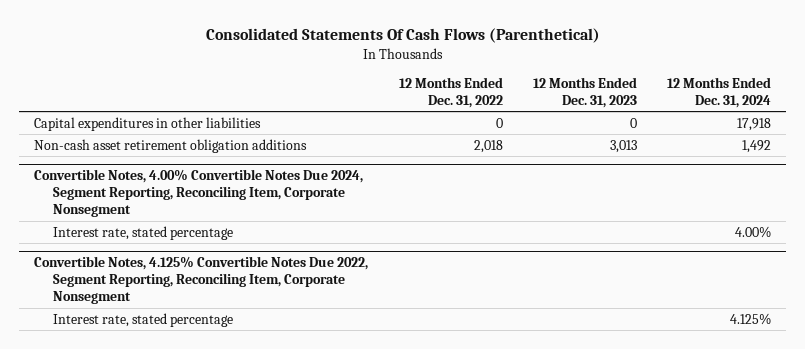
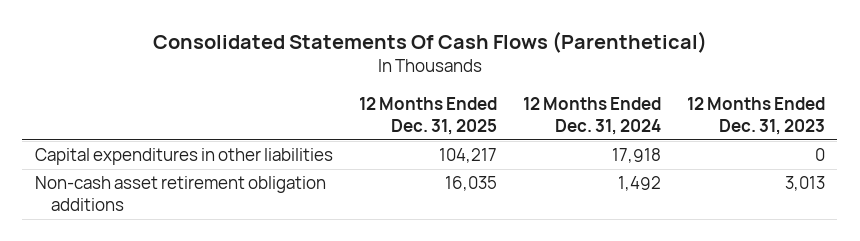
[398,76,503,108] 12 Months Ended Dec. 31, 2022 -> none
none -> [359,96,498,135] 12 Months Ended Dec. 31, 2025
[34,169,364,218] Convertible Notes, 4.00% Convertible Notes Due 2024, Segment Reporting, Reconciling Item, Corporate Nonsegment -> none
[52,225,233,240] Interest rate, stated percentage -> none
[34,256,369,305] Convertible Notes, 4.125% Convertible Notes Due 2022, Segment Reporting, Reconciling Item, Corporate Nonsegment -> none
[52,312,233,327] Interest rate, stated percentage -> none

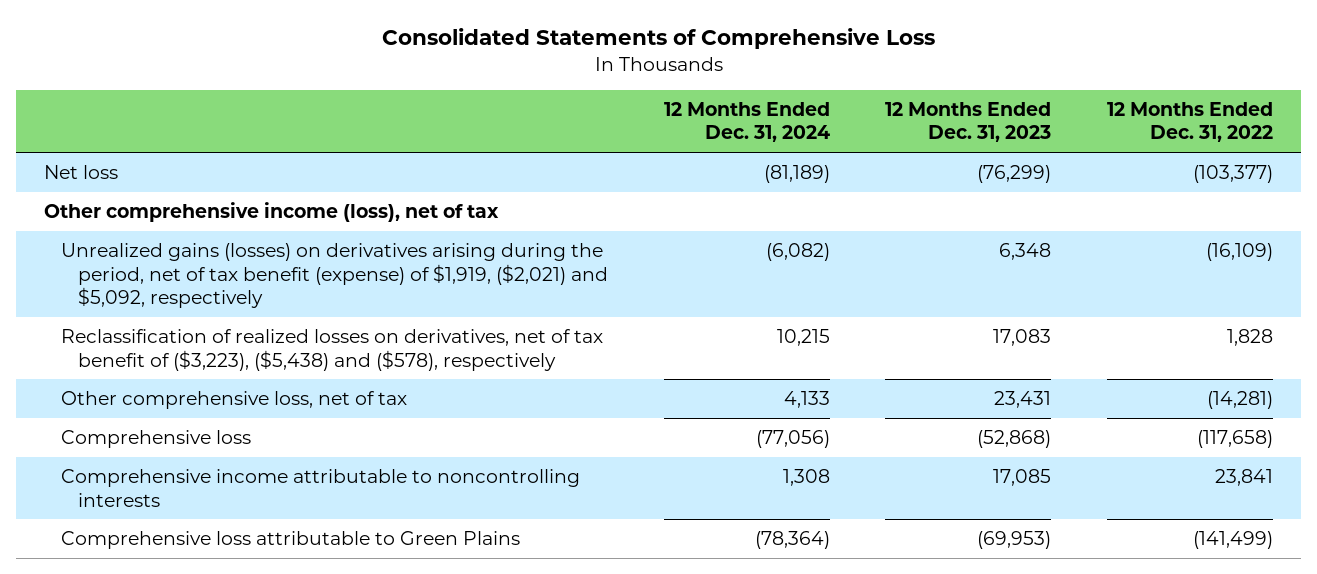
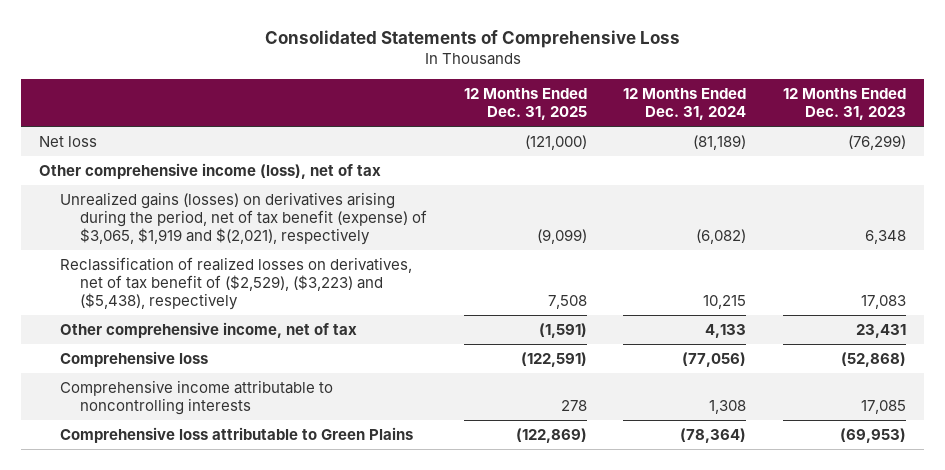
[1107,101,1274,143] 12 Months Ended Dec. 31, 2022 -> none
none -> [463,88,587,121] 12 Months Ended Dec. 31, 2025
[61,242,608,309] Unrealized gains (losses) on derivatives arising during the period, net of tax benefit (expense) of $1,919, ($2,021) and $5,092, respectively -> [59,191,427,246] Unrealized gains (losses) on derivatives arising during the period, net of tax benefit (expense) of $3,065, $1,919 and $(2,021), respectively
[61,328,604,371] Reclassification of realized losses on derivatives, net of tax benefit of ($3,223), ($5,438) and ($578), respectively -> [59,256,412,311] Reclassification of realized losses on derivatives, net of tax benefit of ($2,529), ($3,223) and ($5,438), respectively
[61,390,408,409] Other comprehensive loss, net of tax -> [59,321,357,338] Other comprehensive income, net of tax

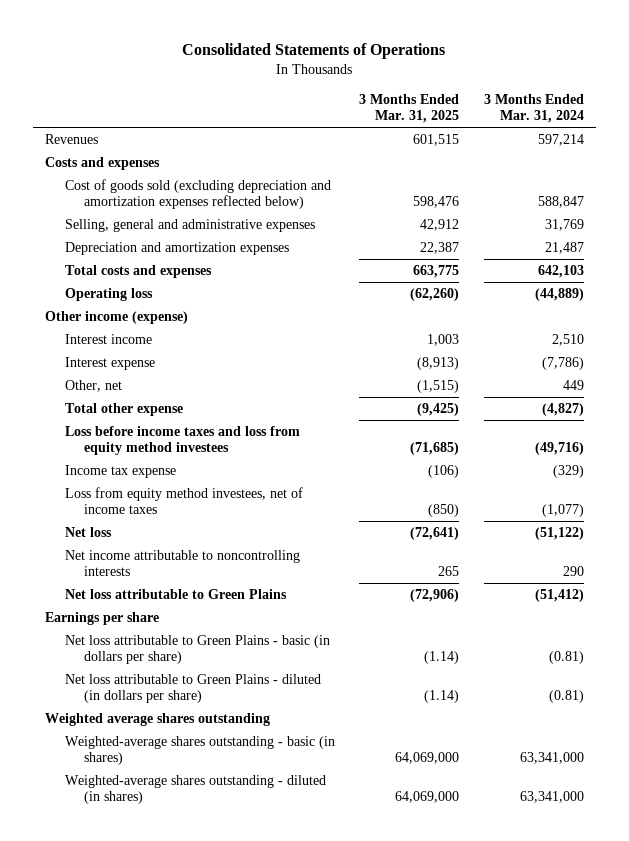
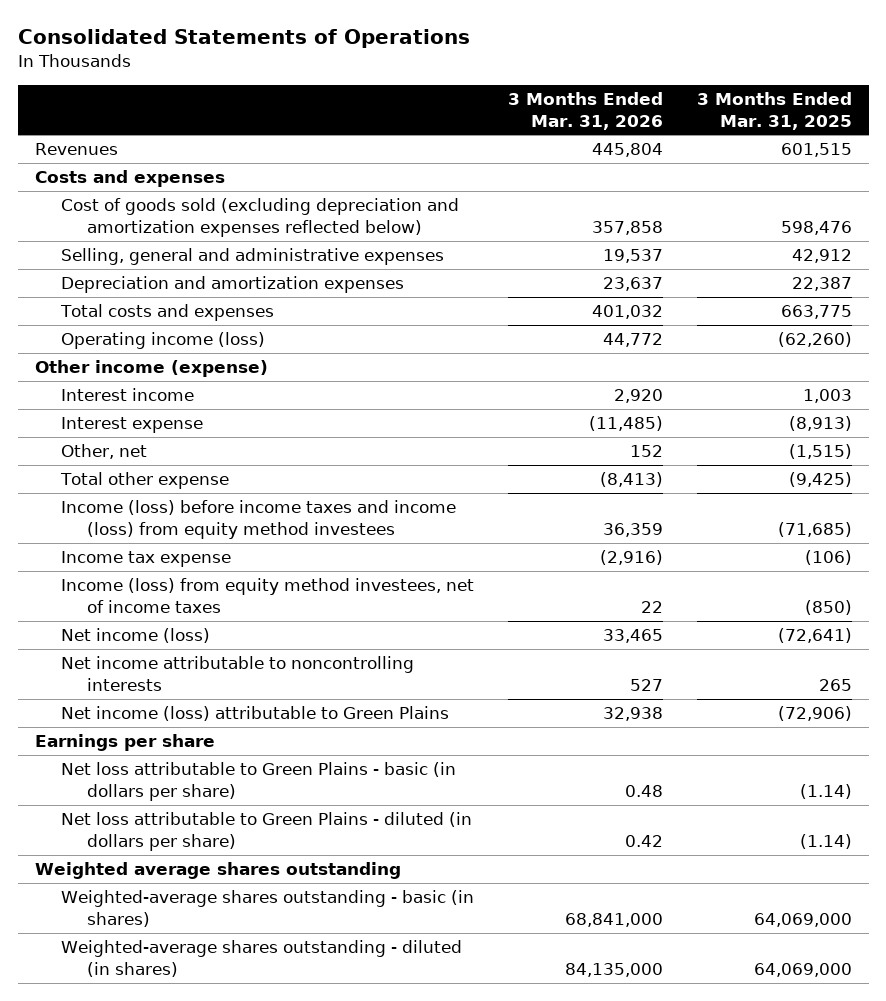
[483,93,584,124] 3 Months Ended Mar. 31, 2024 -> none
none -> [507,91,663,130] 3 Months Ended Mar. 31, 2026
[64,287,153,301] Operating loss -> [60,332,265,350] Operating income (loss)
[64,425,300,456] Loss before income taxes and loss from equity method investees -> [60,500,456,539] Income (loss) before income taxes and income (loss) from equity method investees
[64,486,303,515] Loss from equity method investees, net of income taxes -> [60,578,474,613] Income (loss) from equity method investees, net of income taxes
[64,526,112,537] Net loss -> [60,628,210,644] Net income (loss)
[64,588,287,599] Net loss attributable to Green Plains -> [60,706,449,722] Net income (loss) attributable to Green Plains

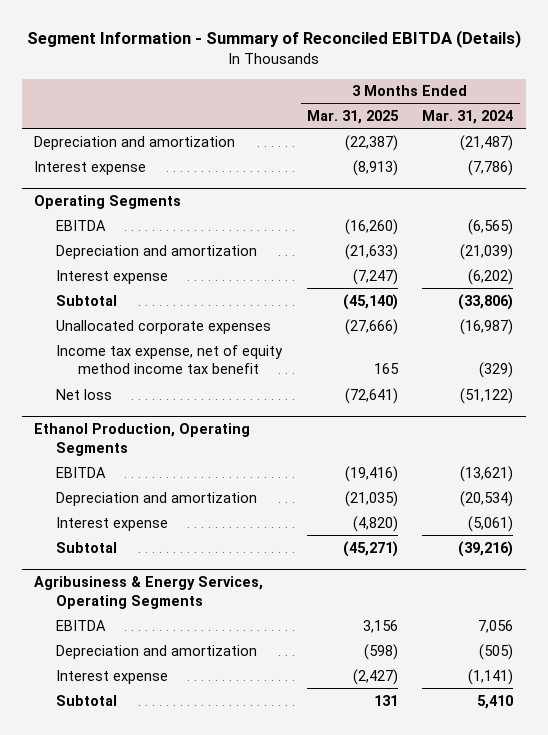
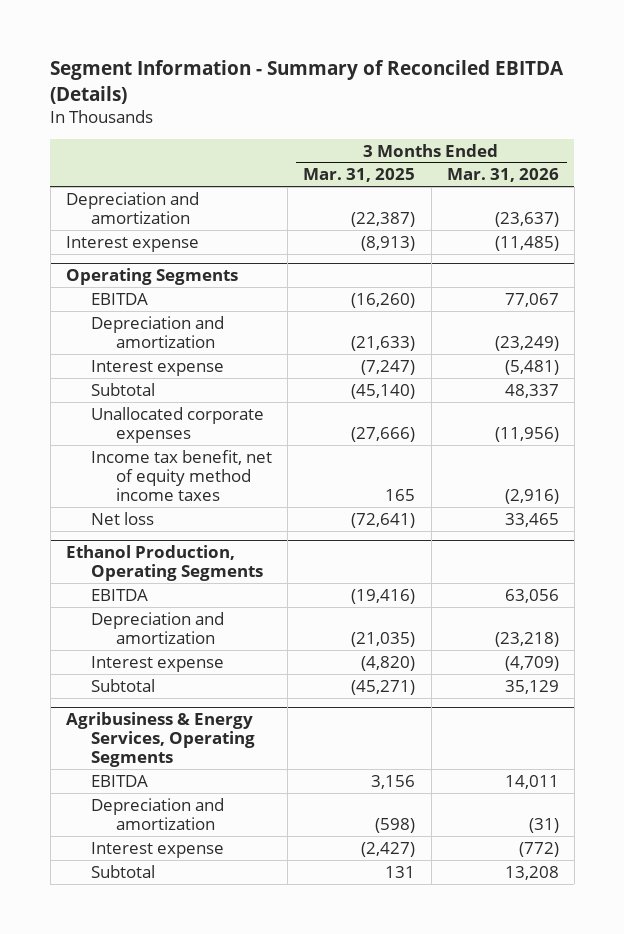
[422,110,514,125] Mar. 31, 2024 -> none
none -> [446,168,559,183] Mar. 31, 2026
[56,344,284,375] Income tax expense, net of equity method income tax benefit -> [91,449,273,501] Income tax benefit, net of equity method income taxes

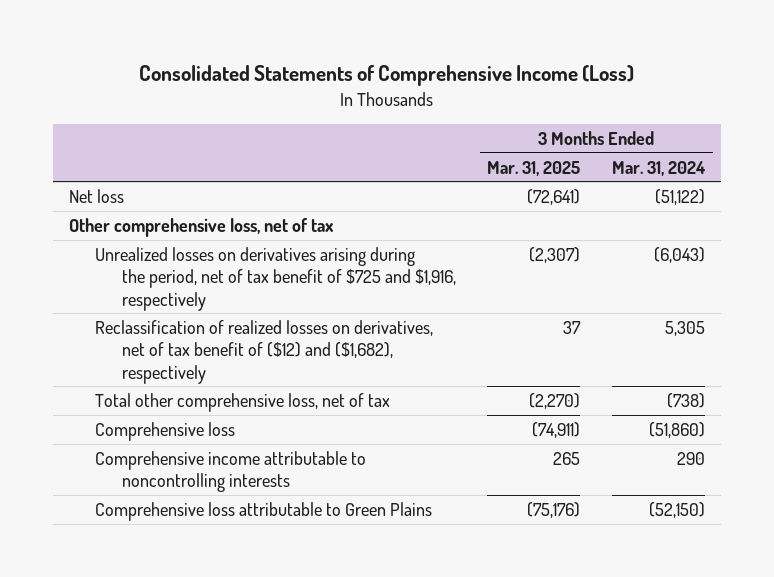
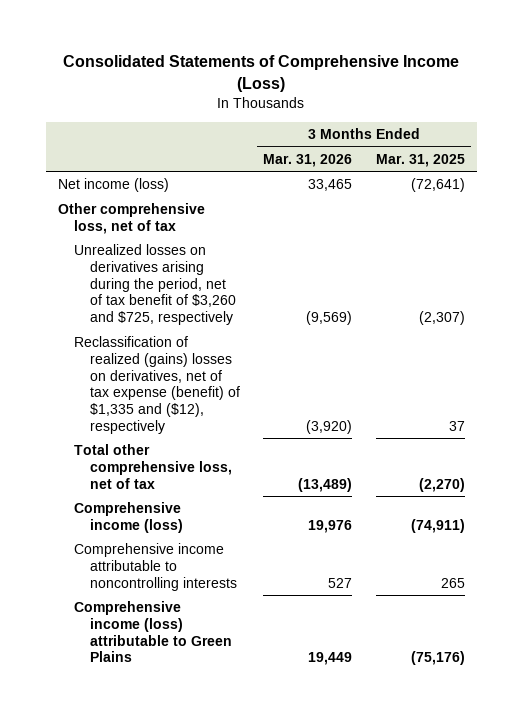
[611,160,706,176] Mar. 31, 2024 -> none
none -> [263,153,353,167] Mar. 31, 2026
[68,188,124,203] Net loss -> [57,178,169,193] Net income (loss)
[95,246,456,311] Unrealized losses on derivatives arising during the period, net of tax benefit of $725 and $1,916, respectively -> [73,244,236,326] Unrealized losses on derivatives arising during the period, net of tax benefit of $3,260 and $725, respectively
[95,319,434,384] Reclassification of realized losses on derivatives, net of tax benefit of ($12) and ($1,682), respectively -> [73,336,240,434] Reclassification of realized (gains) losses on derivatives, net of tax expense (benefit) of $1,335 and ($12), respectively
[95,421,236,441] Comprehensive loss -> [73,502,183,533] Comprehensive income (loss)
[95,501,433,521] Comprehensive loss attributable to Green Plains -> [73,601,232,663] Comprehensive income (loss) attributable to Green Plains

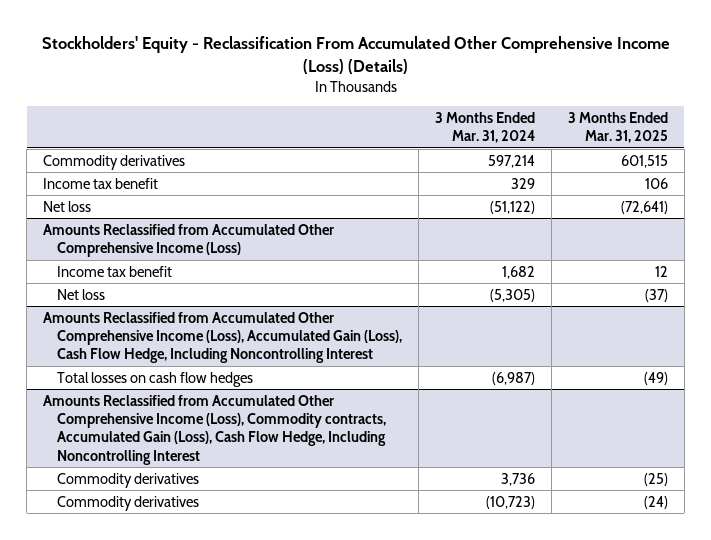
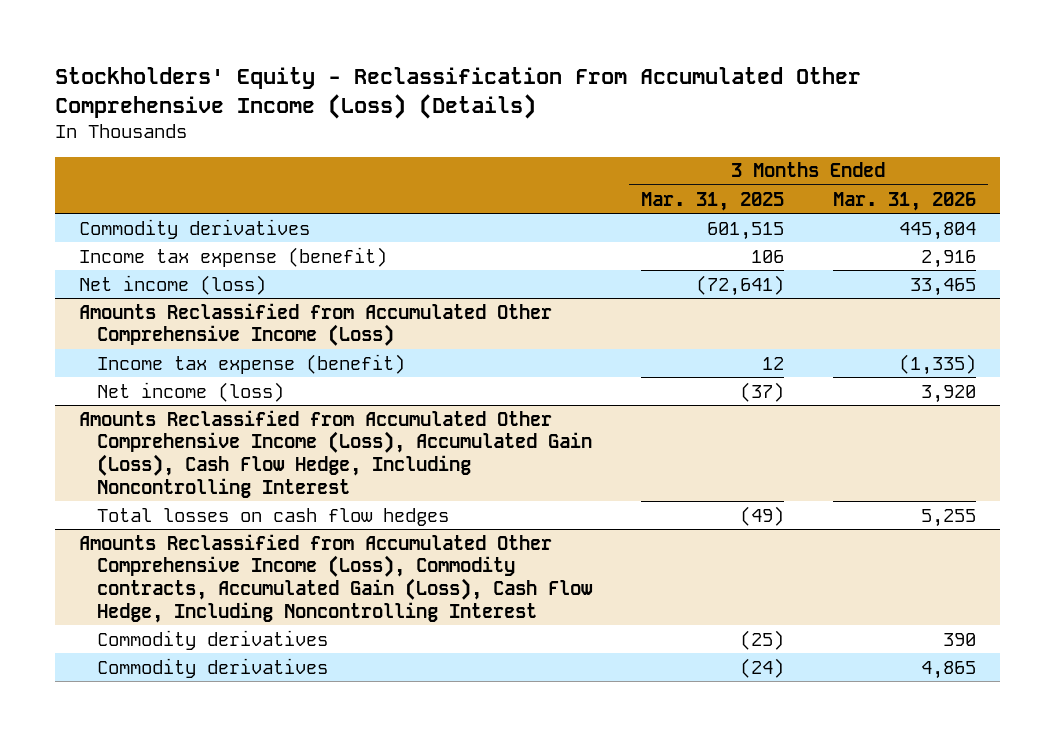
[434,111,535,144] 3 Months Ended Mar. 31, 2024 -> none
none -> [832,191,976,211] Mar. 31, 2026
[43,177,159,189] Income tax benefit -> [79,246,388,267] Income tax expense (benefit)
[43,200,92,212] Net loss -> [79,274,267,295] Net income (loss)
[56,265,172,277] Income tax benefit -> [97,353,406,374] Income tax expense (benefit)
[56,288,105,300] Net loss -> [97,381,285,402] Net income (loss)

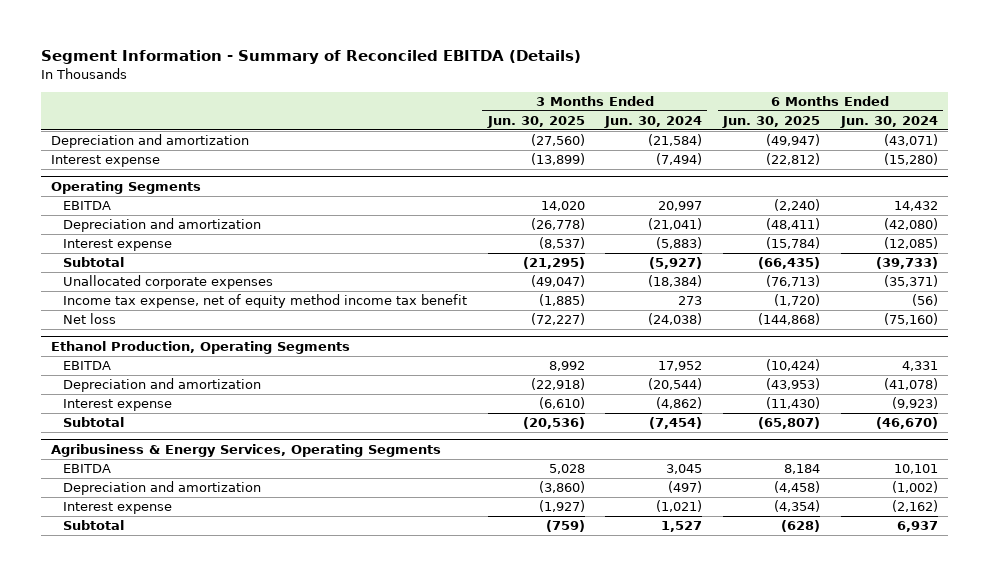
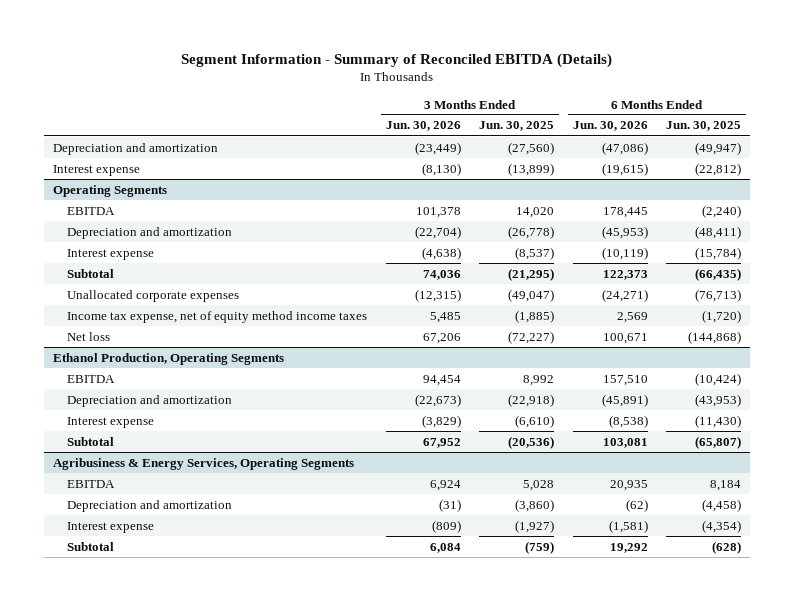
[604,115,703,128] Jun. 30, 2024 -> none
[839,115,938,128] Jun. 30, 2024 -> none
none -> [385,121,461,132] Jun. 30, 2026
none -> [572,121,648,132] Jun. 30, 2026
[62,294,467,309] Income tax expense, net of equity method income tax benefit -> [67,310,368,323] Income tax expense, net of equity method income taxes

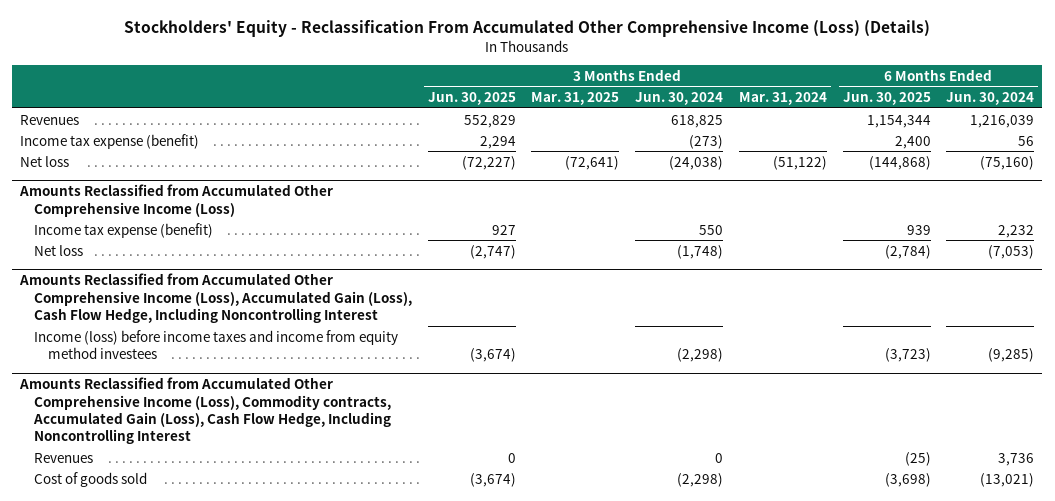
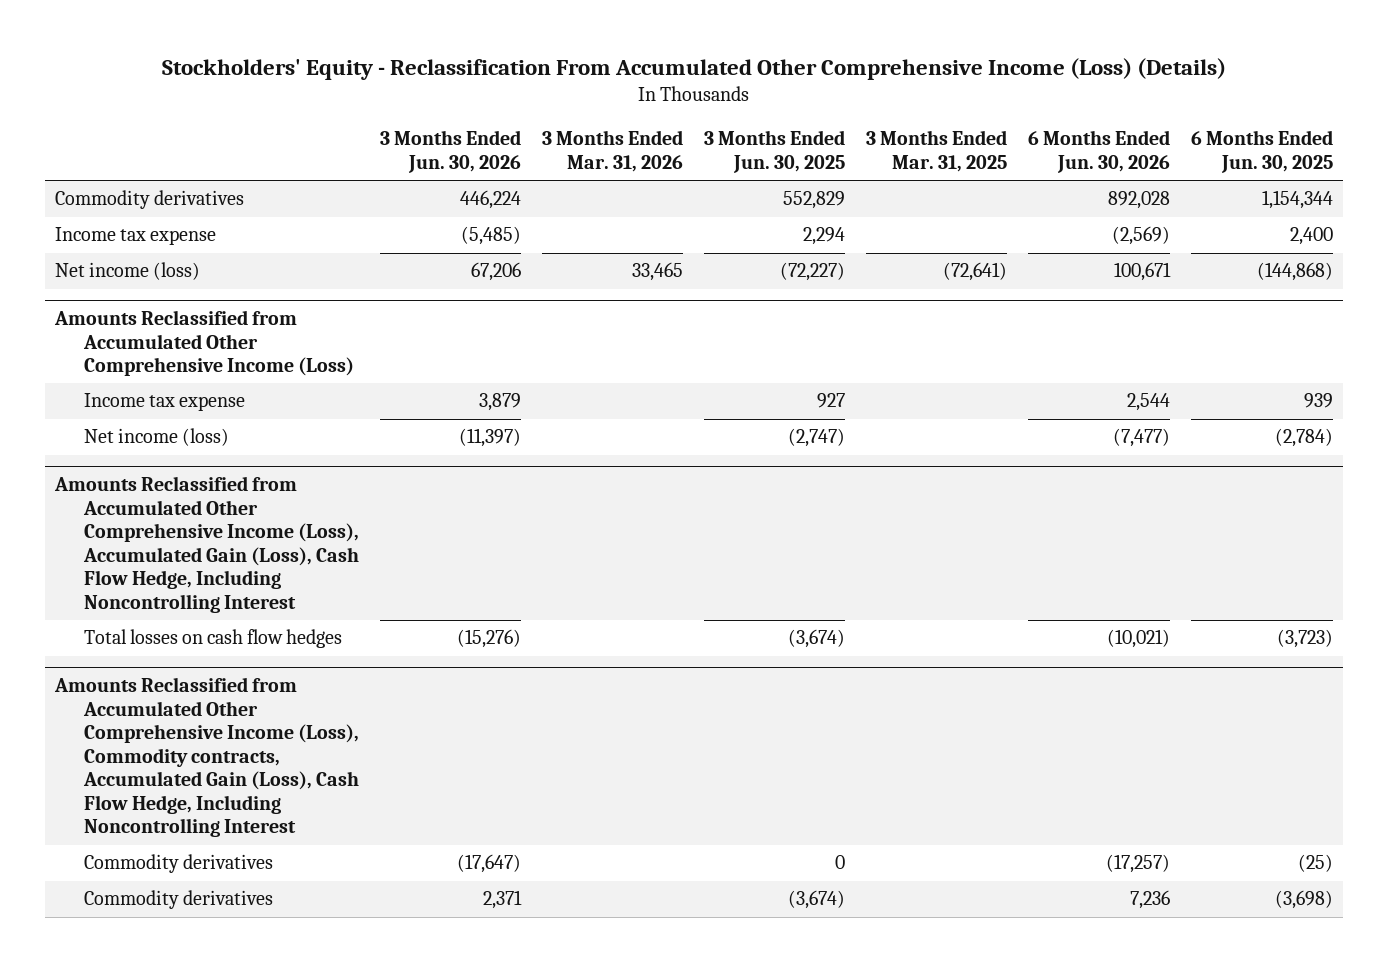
[635,92,724,106] Jun. 30, 2024 -> none
[738,92,827,106] Mar. 31, 2024 -> none
[946,92,1035,106] Jun. 30, 2024 -> none
none -> [379,130,521,173] 3 Months Ended Jun. 30, 2026
none -> [541,130,683,172] 3 Months Ended Mar. 31, 2026
none -> [1027,130,1170,173] 6 Months Ended Jun. 30, 2026
[20,114,80,125] Revenues -> [55,190,245,210] Commodity derivatives
[20,133,200,149] Income tax expense (benefit) -> [55,227,217,246] Income tax expense
[20,155,70,167] Net loss -> [55,262,201,281] Net income (loss)
[33,222,213,238] Income tax expense (benefit) -> [83,393,245,412] Income tax expense
[33,244,83,256] Net loss -> [83,428,229,447] Net income (loss)
[33,329,398,359] Income (loss) before income taxes and income from equity method investees -> [83,629,342,649] Total losses on cash flow hedges
[33,452,93,463] Revenues -> [83,854,273,874] Commodity derivatives
[33,471,147,487] Cost of goods sold -> [83,890,273,910] Commodity derivatives

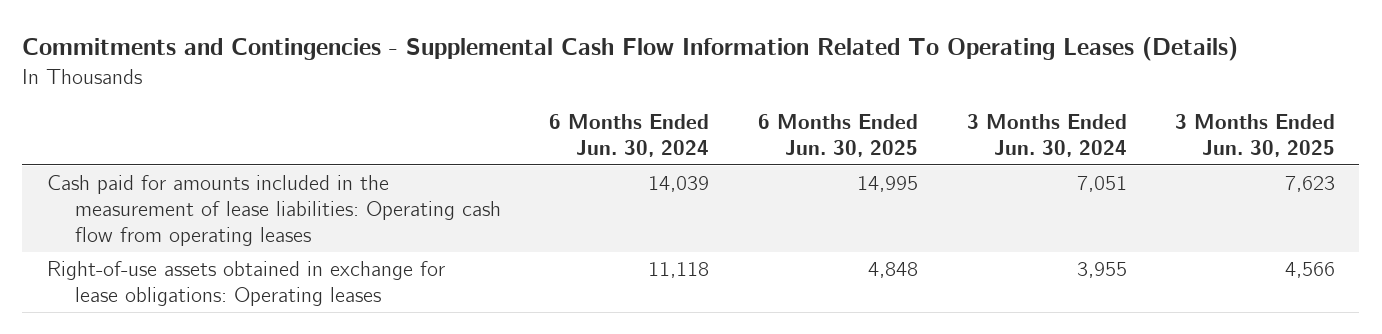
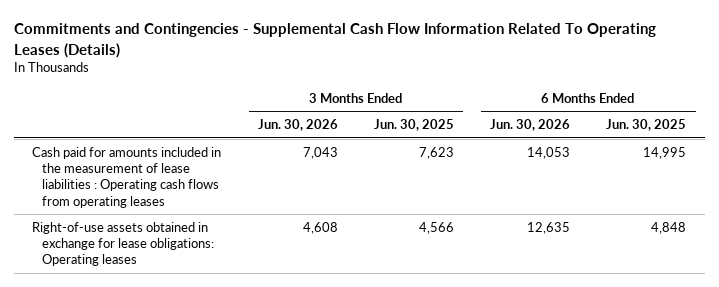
[549,114,710,157] 6 Months Ended Jun. 30, 2024 -> none
[966,114,1127,157] 3 Months Ended Jun. 30, 2024 -> none
none -> [257,119,338,132] Jun. 30, 2026
none -> [490,119,571,132] Jun. 30, 2026
[46,175,501,246] Cash paid for amounts included in the measurement of lease liabilities: Operating cash flow from operating leases -> [32,146,222,208] Cash paid for amounts included in the measurement of lease liabilities : Operating cash flows from operating leases

